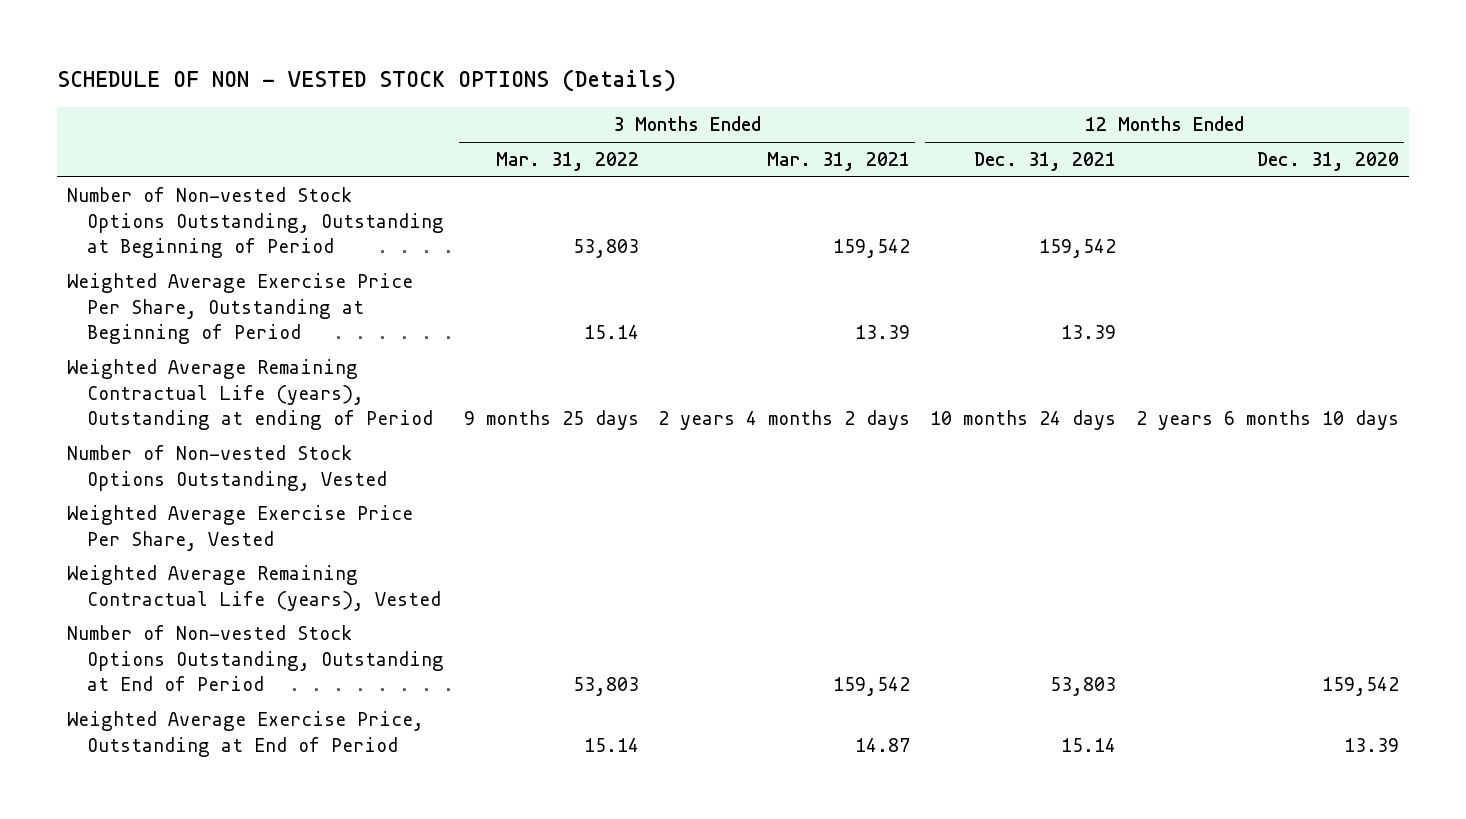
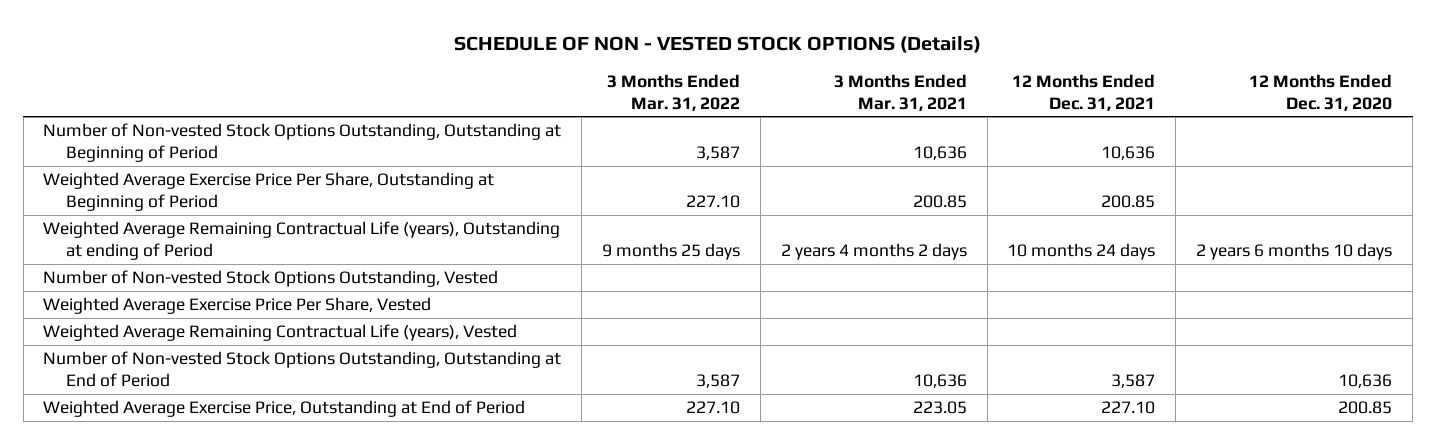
[572,239,639,259] 53,803 -> [696,146,741,161] 3,587
[833,239,911,259] 159,542 -> [912,146,967,161] 10,636
[1039,239,1117,259] 159,542 -> [1101,146,1156,161] 10,636
[583,325,639,340] 15.14 -> [686,195,741,209] 227.10
[855,325,911,340] 13.39 -> [912,195,967,209] 200.85
[1061,325,1117,340] 13.39 -> [1101,195,1156,209] 200.85
[572,677,639,697] 53,803 -> [696,374,741,389] 3,587
[833,677,911,697] 159,542 -> [912,374,967,389] 10,636
[1050,677,1117,697] 53,803 -> [1111,374,1156,389] 3,587
[1321,677,1399,697] 159,542 -> [1338,374,1393,389] 10,636
[583,737,639,752] 15.14 -> [686,400,741,414] 227.10
[855,737,911,752] 14.87 -> [912,400,967,414] 223.05
[1061,737,1117,752] 15.14 -> [1101,400,1156,414] 227.10
[1343,737,1399,752] 13.39 -> [1338,400,1393,414] 200.85

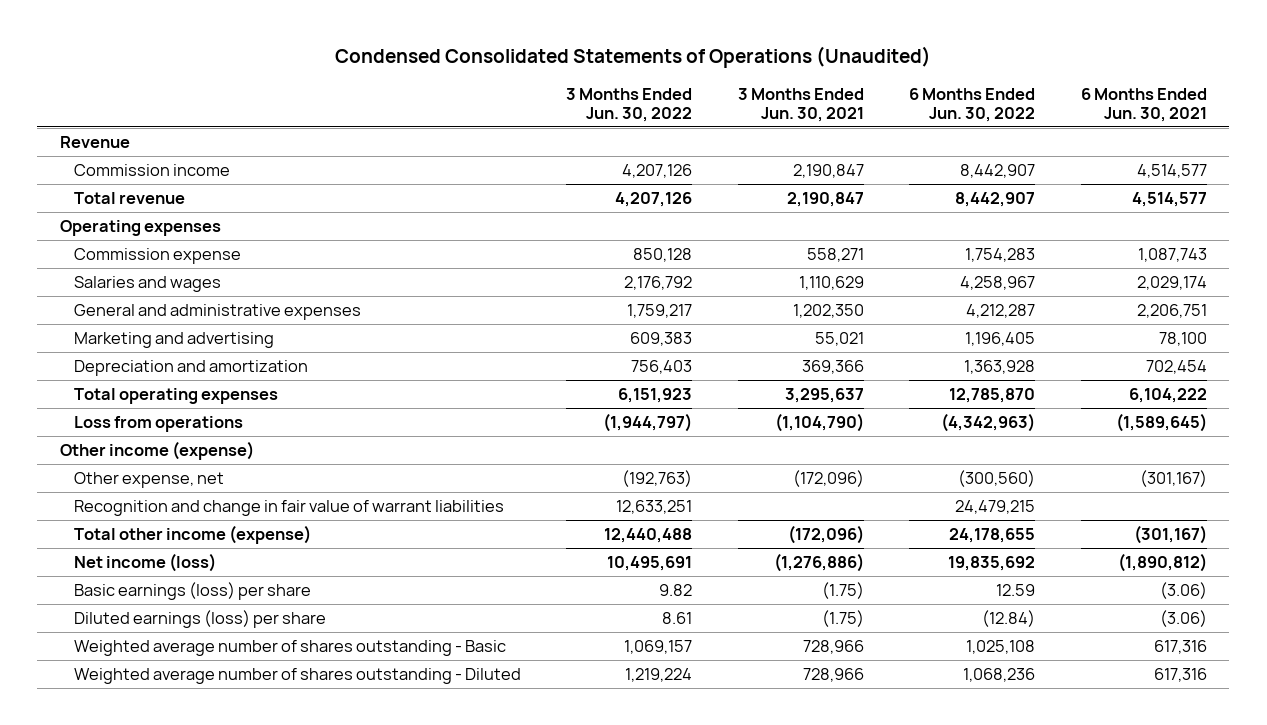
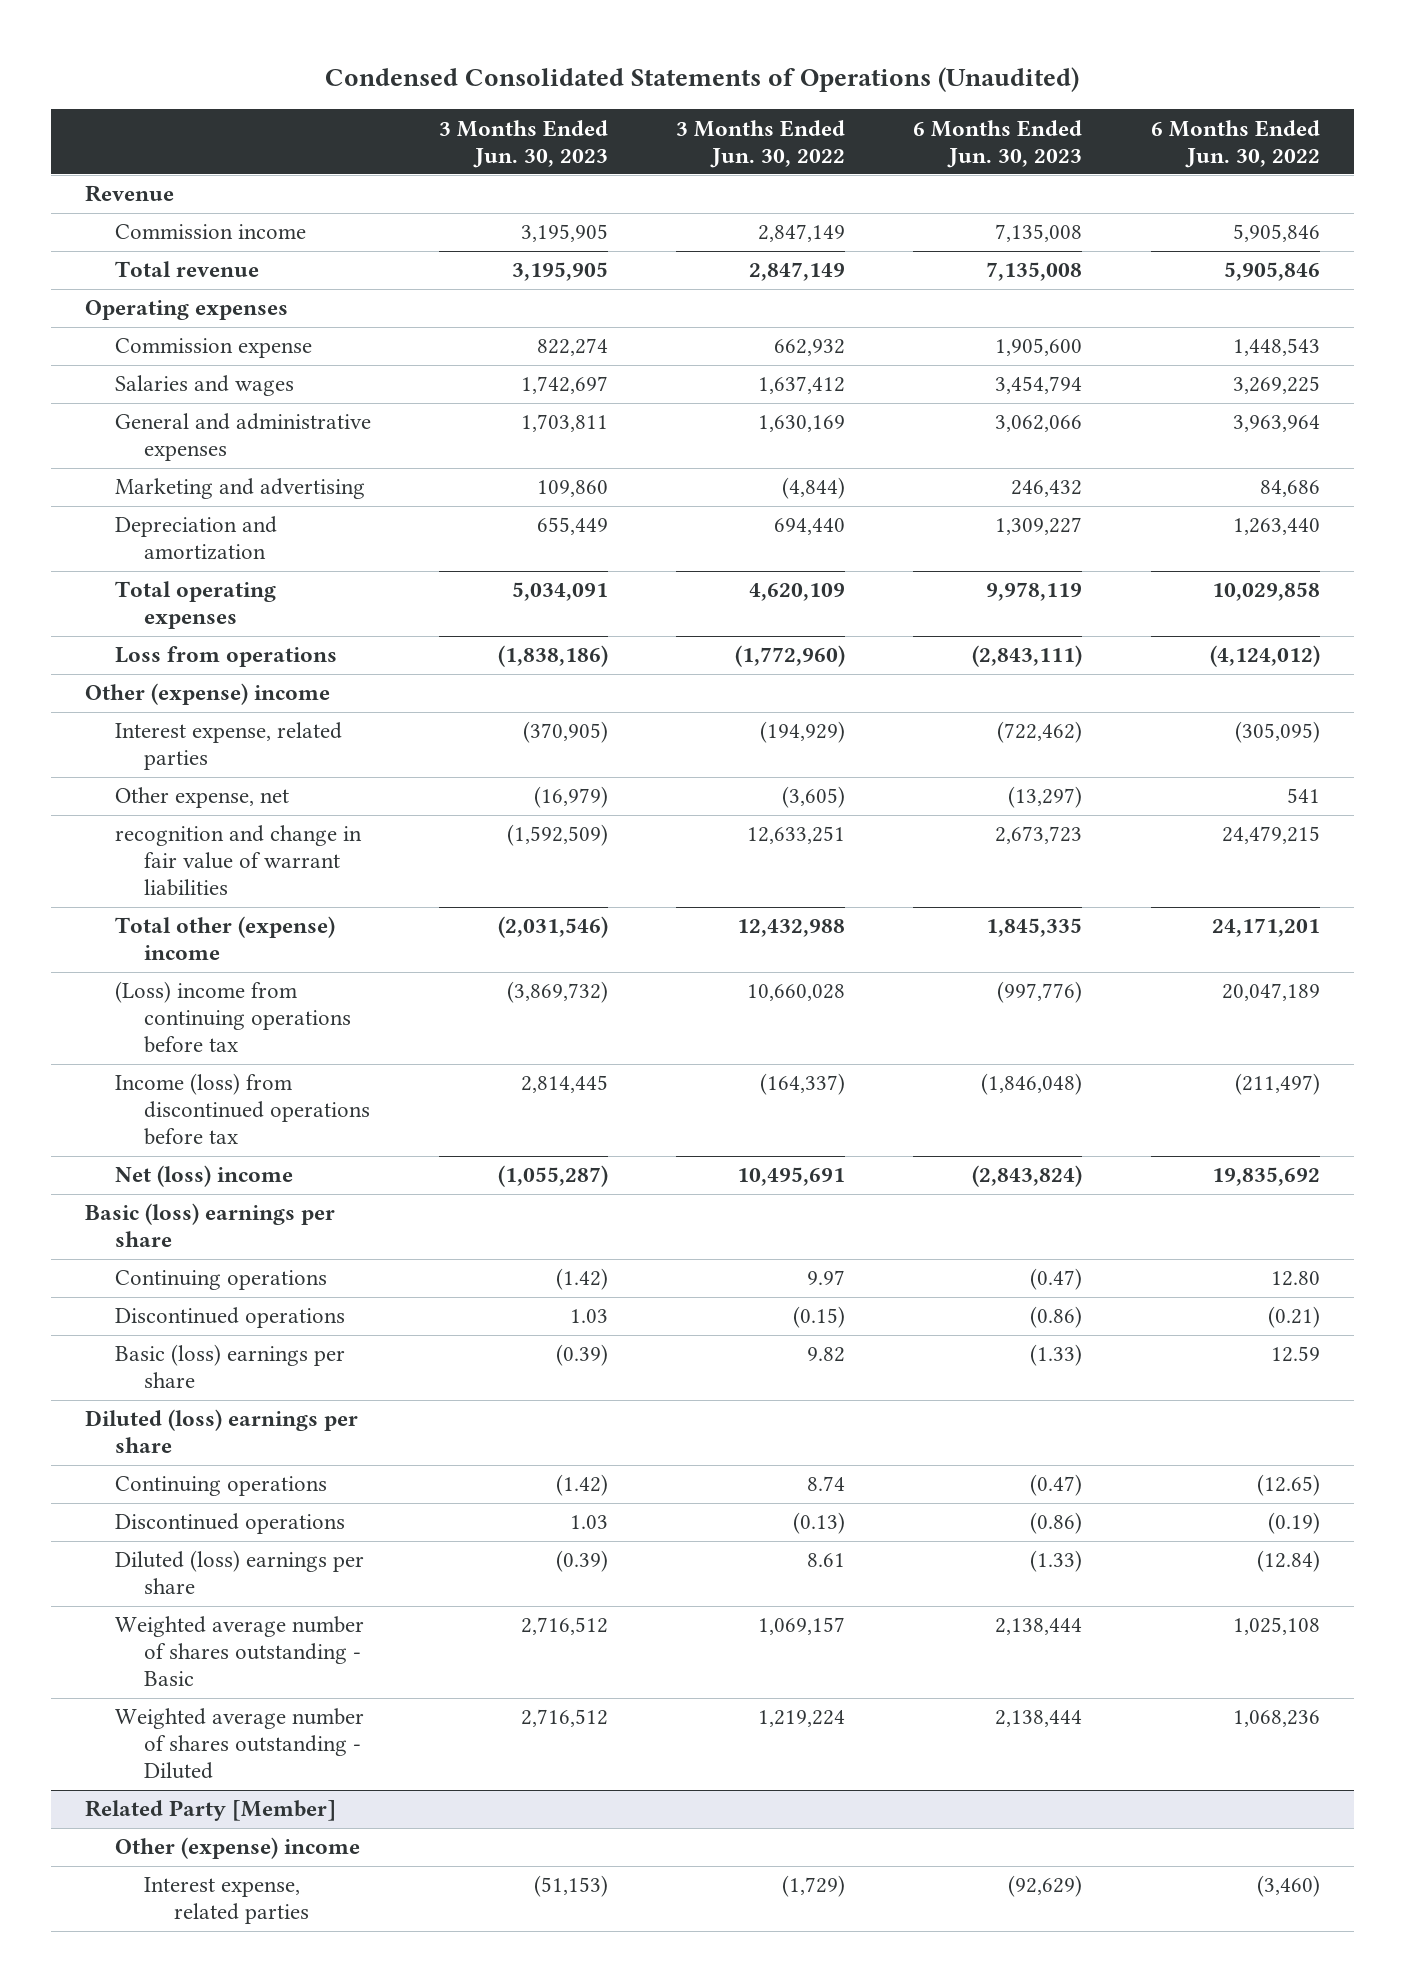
[737,87,864,122] 3 Months Ended Jun. 30, 2021 -> none
[1080,87,1207,122] 6 Months Ended Jun. 30, 2021 -> none
none -> [438,119,608,168] 3 Months Ended Jun. 30, 2023
none -> [913,119,1083,168] 6 Months Ended Jun. 30, 2023
[622,163,693,178] 4,207,126 -> [758,224,846,243] 2,847,149
[960,163,1036,178] 8,442,907 -> [1232,224,1320,243] 5,905,846
[615,191,693,207] 4,207,126 -> [749,262,846,282] 2,847,149
[955,191,1036,207] 8,442,907 -> [1223,262,1320,282] 5,905,846
[633,247,693,262] 850,128 -> [774,339,846,357] 662,932
[965,247,1036,262] 1,754,283 -> [1232,338,1320,357] 1,448,543
[624,275,693,290] 2,176,792 -> [758,376,846,395] 1,637,412
[960,275,1036,290] 4,258,967 -> [1232,376,1320,395] 3,269,225
[627,303,693,318] 1,759,217 -> [758,415,846,433] 1,630,169
[966,303,1036,318] 4,212,287 -> [1232,415,1320,433] 3,963,964
[630,331,693,346] 609,383 -> [782,477,846,500] (4,844)
[965,331,1036,346] 1,196,405 -> [1259,480,1320,498] 84,686
[631,359,693,374] 756,403 -> [774,518,846,536] 694,440
[964,359,1036,374] 1,363,928 -> [1232,518,1320,536] 1,263,440
[618,387,693,403] 6,151,923 -> [749,583,846,602] 4,620,109
[949,387,1036,403] 12,785,870 -> [1211,582,1320,602] 10,029,858
[603,412,693,432] (1,944,797) -> [735,645,846,668] (1,772,960)
[941,412,1036,432] (4,342,963) -> [1209,645,1320,668] (4,124,012)
[59,440,254,460] Other income (expense) -> [84,683,330,706] Other (expense) income
none -> [114,722,342,771] Interest expense, related parties
[622,469,693,487] (192,763) -> [782,786,846,809] (3,605)
[958,469,1036,487] (300,560) -> [1286,788,1320,804] 541
[73,499,504,516] Recognition and change in fair value of warrant liabilities -> [114,825,362,897] recognition and change in fair value of warrant liabilities
[73,524,311,544] Total other income (expense) -> [114,916,335,961] Total other (expense) income
[604,527,693,543] 12,440,488 -> [737,919,846,938] 12,432,988
[949,527,1036,543] 24,178,655 -> [1211,918,1320,938] 24,171,201
none -> [114,981,352,1054] (Loss) income from continuing operations before tax
none -> [114,1073,371,1146] Income (loss) from discontinued operations before tax
[73,552,216,572] Net income (loss) -> [114,1165,293,1188] Net (loss) income
none -> [84,1203,335,1248] Basic (loss) earnings per share
none -> [114,1270,327,1291] Continuing operations
none -> [114,1307,345,1329] Discontinued operations
[73,581,311,600] Basic earnings (loss) per share -> [114,1344,345,1389] Basic (loss) earnings per share
none -> [84,1409,358,1454] Diluted (loss) earnings per share
none -> [114,1476,327,1497] Continuing operations
none -> [114,1513,345,1535] Discontinued operations
[73,609,326,628] Diluted earnings (loss) per share -> [114,1550,364,1595] Diluted (loss) earnings per share
none -> [84,1800,336,1822] Related Party [Member]
none -> [114,1837,360,1860] Other (expense) income
none -> [144,1877,309,1925] Interest expense, related parties

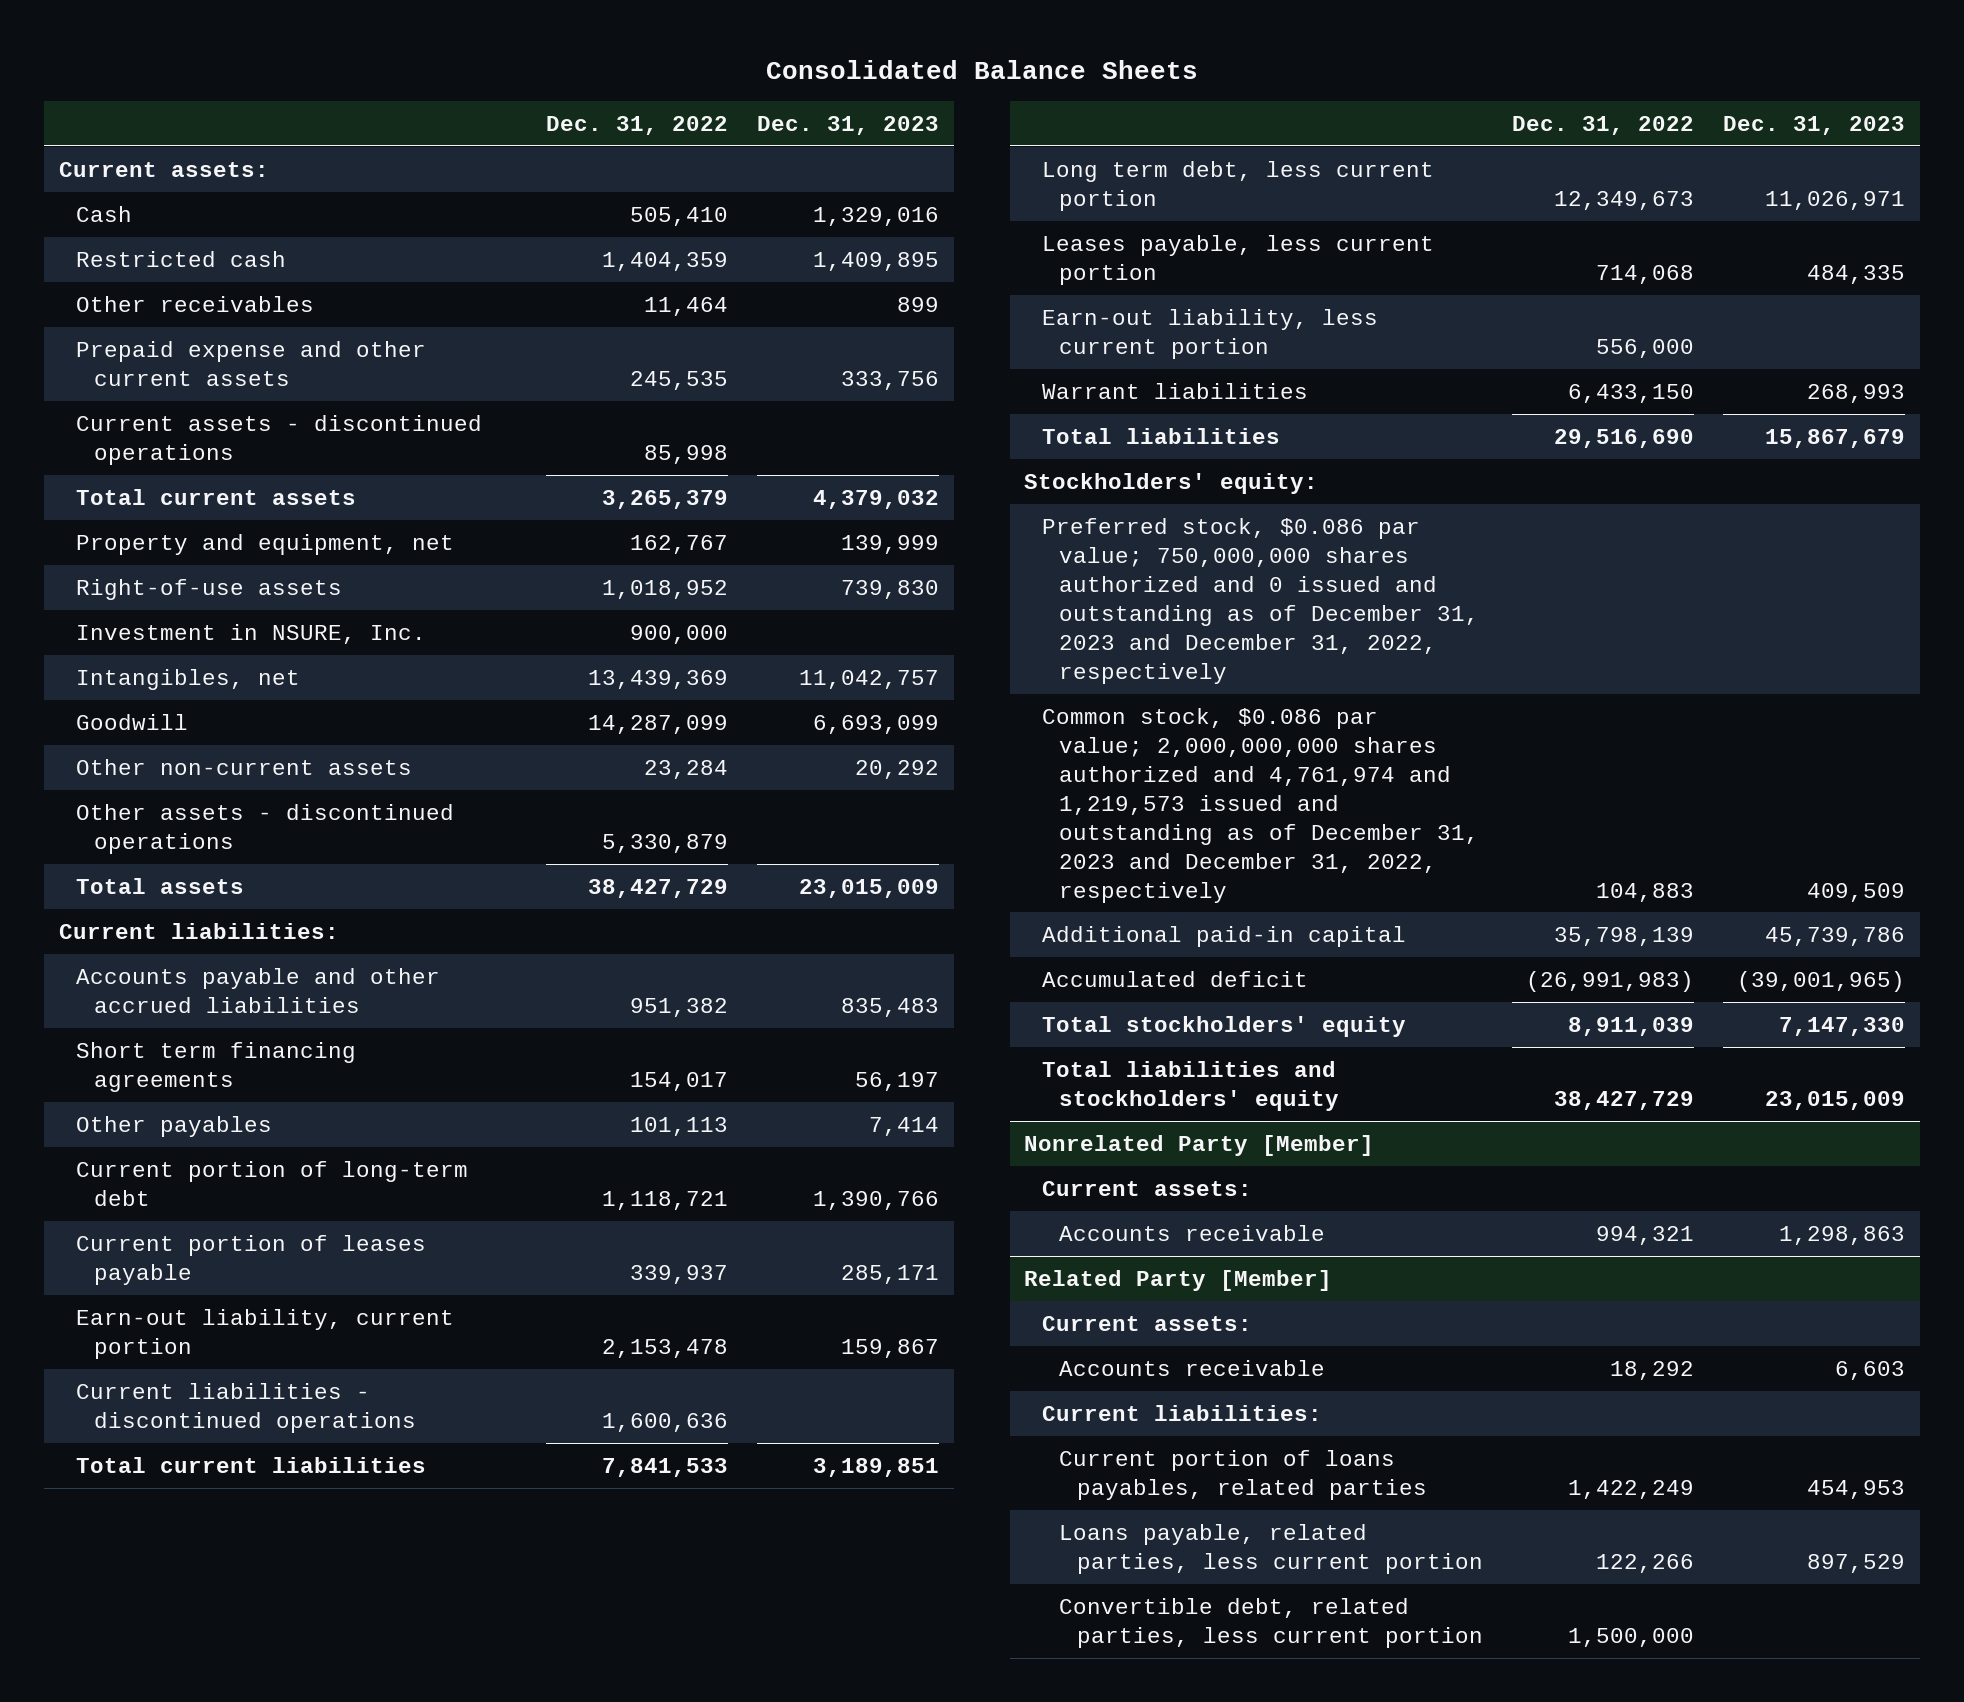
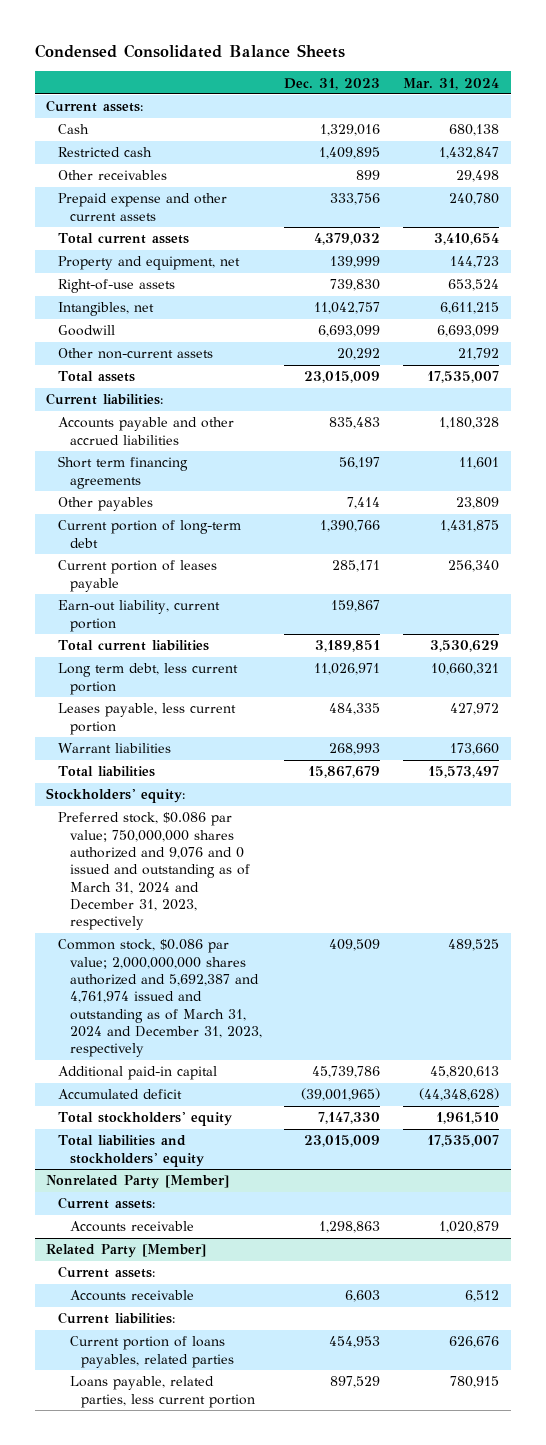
[765,59,1198,79] Consolidated Balance Sheets -> [35,44,346,59] Condensed Consolidated Balance Sheets
[546,116,729,136] Dec. 31, 2022 -> none
none -> [403,77,500,90] Mar. 31, 2024
[76,414,483,465] Current assets - discontinued operations -> none
[76,623,427,644] Investment in NSURE, Inc. -> none
[76,803,455,854] Other assets - discontinued operations -> none
[76,1382,416,1433] Current liabilities - discontinued operations -> none
[1041,308,1378,359] Earn-out liability, less current portion -> none
[1041,517,1480,684] Preferred stock, $0.086 par value; 750,000,000 shares authorized and 0 issued and outstanding as of December 31, 2023 and December 31, 2022, respectively -> [58,812,250,931] Preferred stock, $0.086 par value; 750,000,000 shares authorized and 9,076 and 0 issued and outstanding as of March 31, 2024 and December 31, 2023, respectively
[1041,707,1480,903] Common stock, $0.086 par value; 2,000,000,000 shares authorized and 4,761,974 and 1,219,573 issued and outstanding as of December 31, 2023 and December 31, 2022, respectively -> [58,939,262,1058] Common stock, $0.086 par value; 2,000,000,000 shares authorized and 5,692,387 and 4,761,974 issued and outstanding as of March 31, 2024 and December 31, 2023, respectively
[1059,1597,1483,1648] Convertible debt, related parties, less current portion -> none

